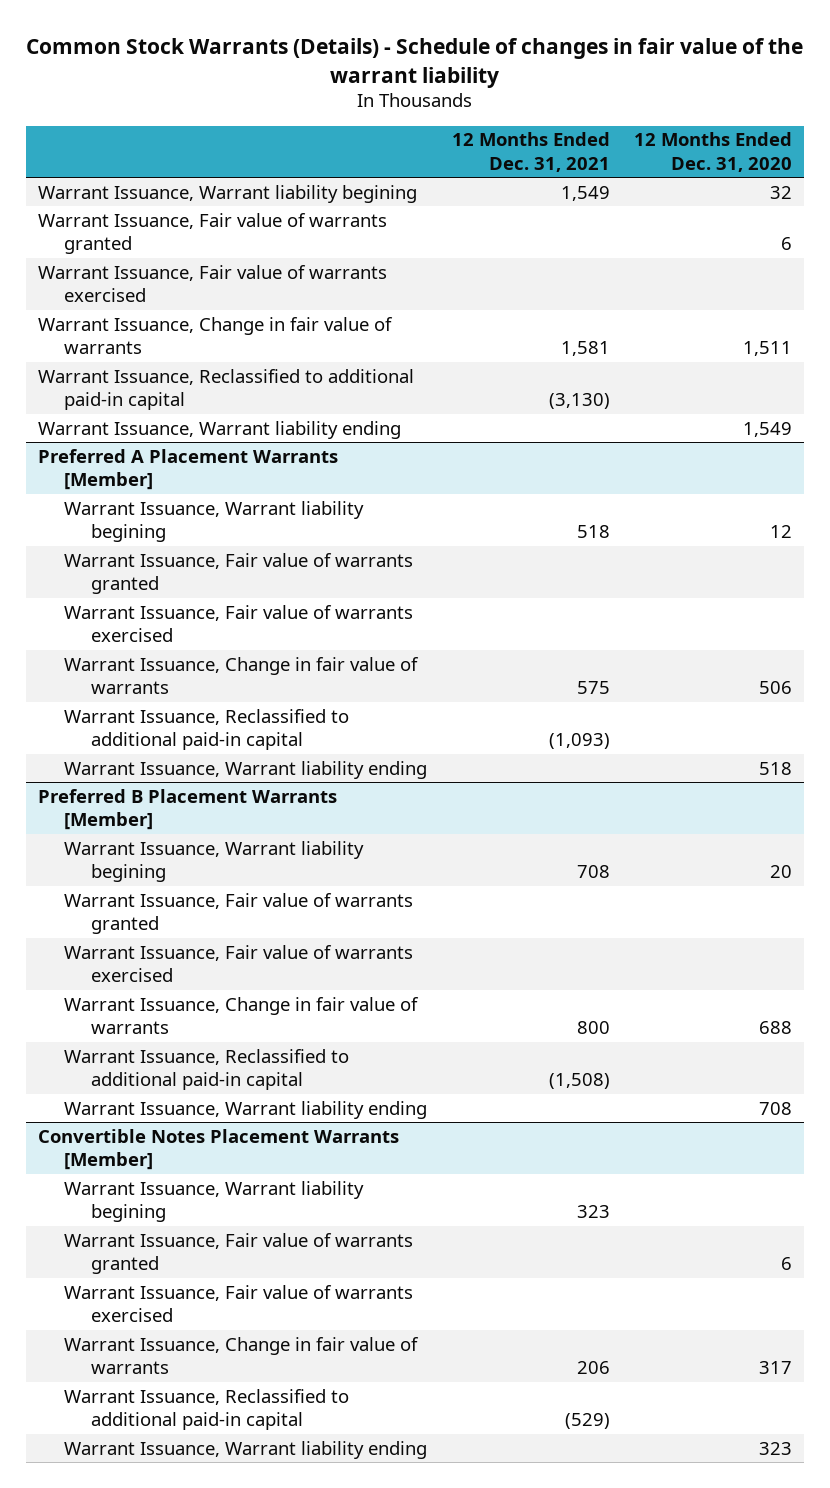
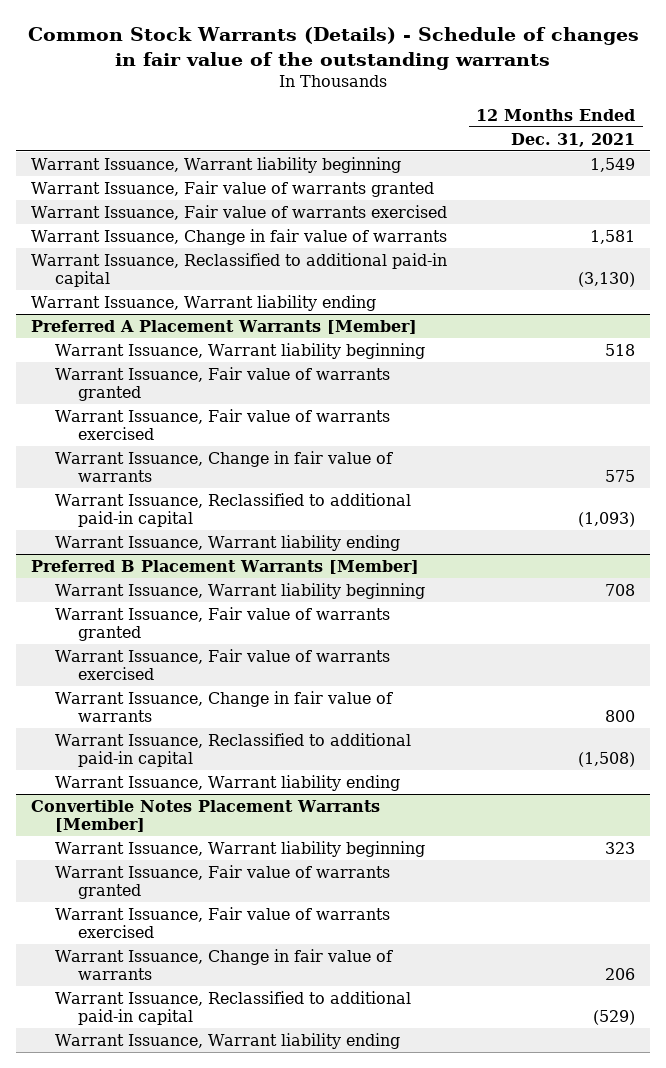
[25,38,803,88] Common Stock Warrants (Details) - Schedule of changes in fair value of the warrant liability -> [28,27,640,70] Common Stock Warrants (Details) - Schedule of changes in fair value of the outstanding warrants
[633,132,792,172] 12 Months Ended Dec. 31, 2020 -> none
[37,184,417,203] Warrant Issuance, Warrant liability begining -> [31,156,402,173] Warrant Issuance, Warrant liability beginning
[64,500,365,543] Warrant Issuance, Warrant liability begining -> [54,342,425,359] Warrant Issuance, Warrant liability beginning
[64,840,365,883] Warrant Issuance, Warrant liability begining -> [54,582,425,599] Warrant Issuance, Warrant liability beginning
[64,1180,365,1223] Warrant Issuance, Warrant liability begining -> [54,840,425,857] Warrant Issuance, Warrant liability beginning

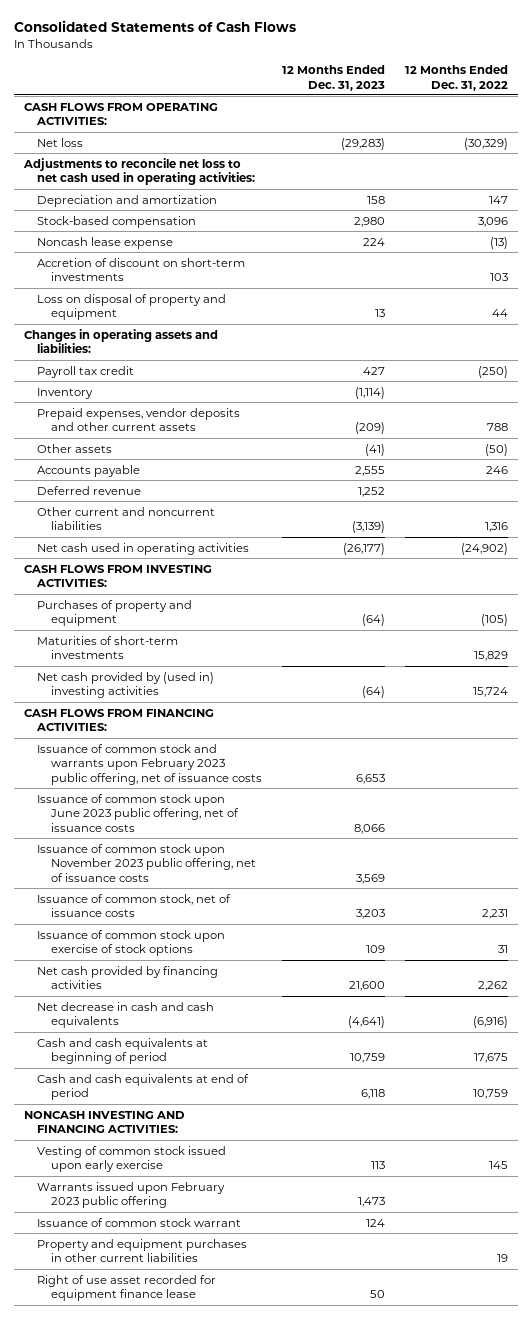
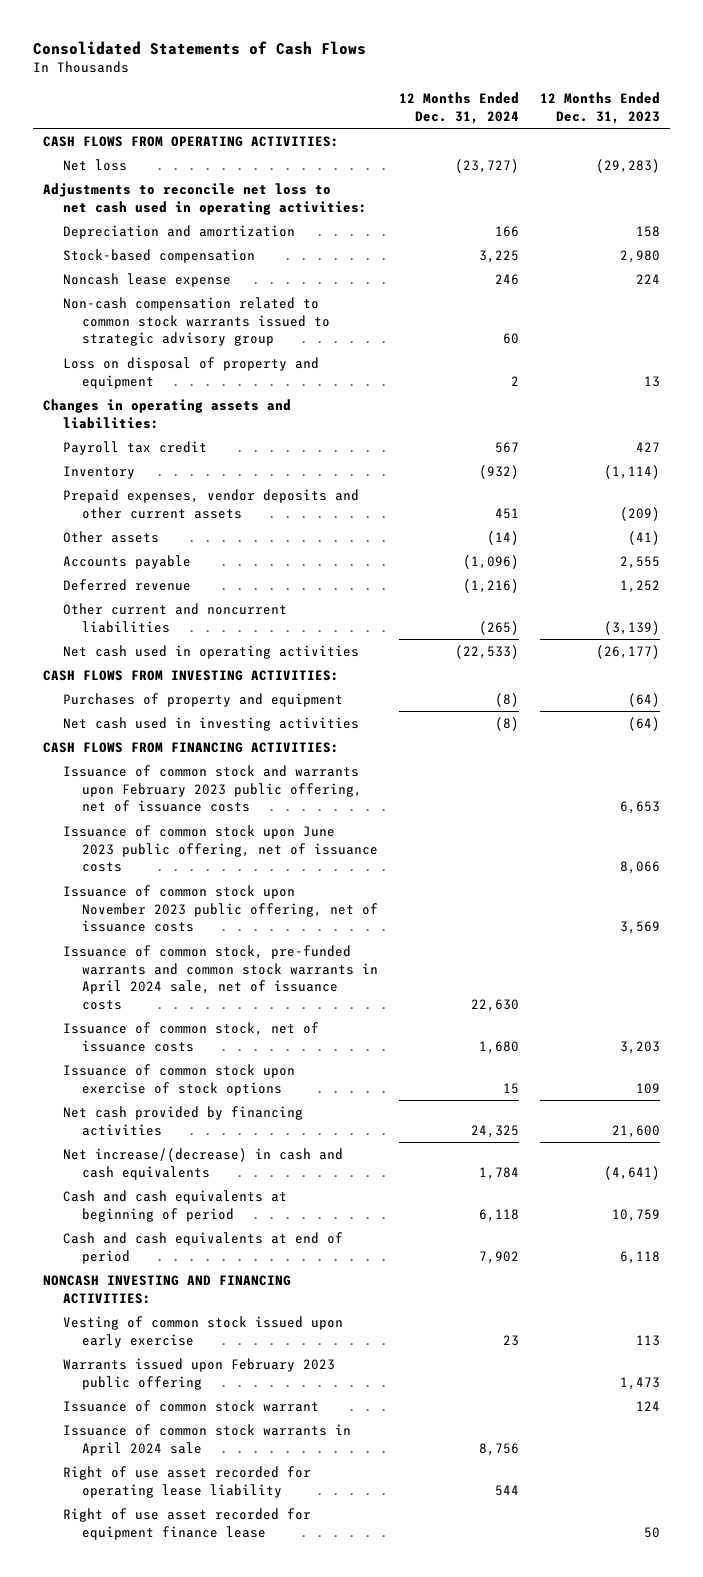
[405,64,509,91] 12 Months Ended Dec. 31, 2022 -> none
none -> [398,91,519,124] 12 Months Ended Dec. 31, 2024
[37,257,246,282] Accretion of discount on short-term investments -> none
none -> [62,296,330,347] Non-cash compensation related to common stock warrants issued to strategic advisory group
[37,635,179,660] Maturities of short-term investments -> none
[37,671,215,699] Net cash provided by (used in) investing activities -> [62,716,359,731] Net cash used in investing activities
none -> [62,944,378,1011] Issuance of common stock, pre-funded warrants and common stock warrants in April 2024 sale, net of issuance costs
[37,1001,215,1029] Net decrease in cash and cash equivalents -> [62,1147,343,1180] Net increase/(decrease) in cash and cash equivalents
[37,1238,248,1263] Property and equipment purchases in other current liabilities -> none
none -> [62,1423,351,1456] Issuance of common stock warrants in April 2024 sale
none -> [62,1465,311,1498] Right of use asset recorded for operating lease liability

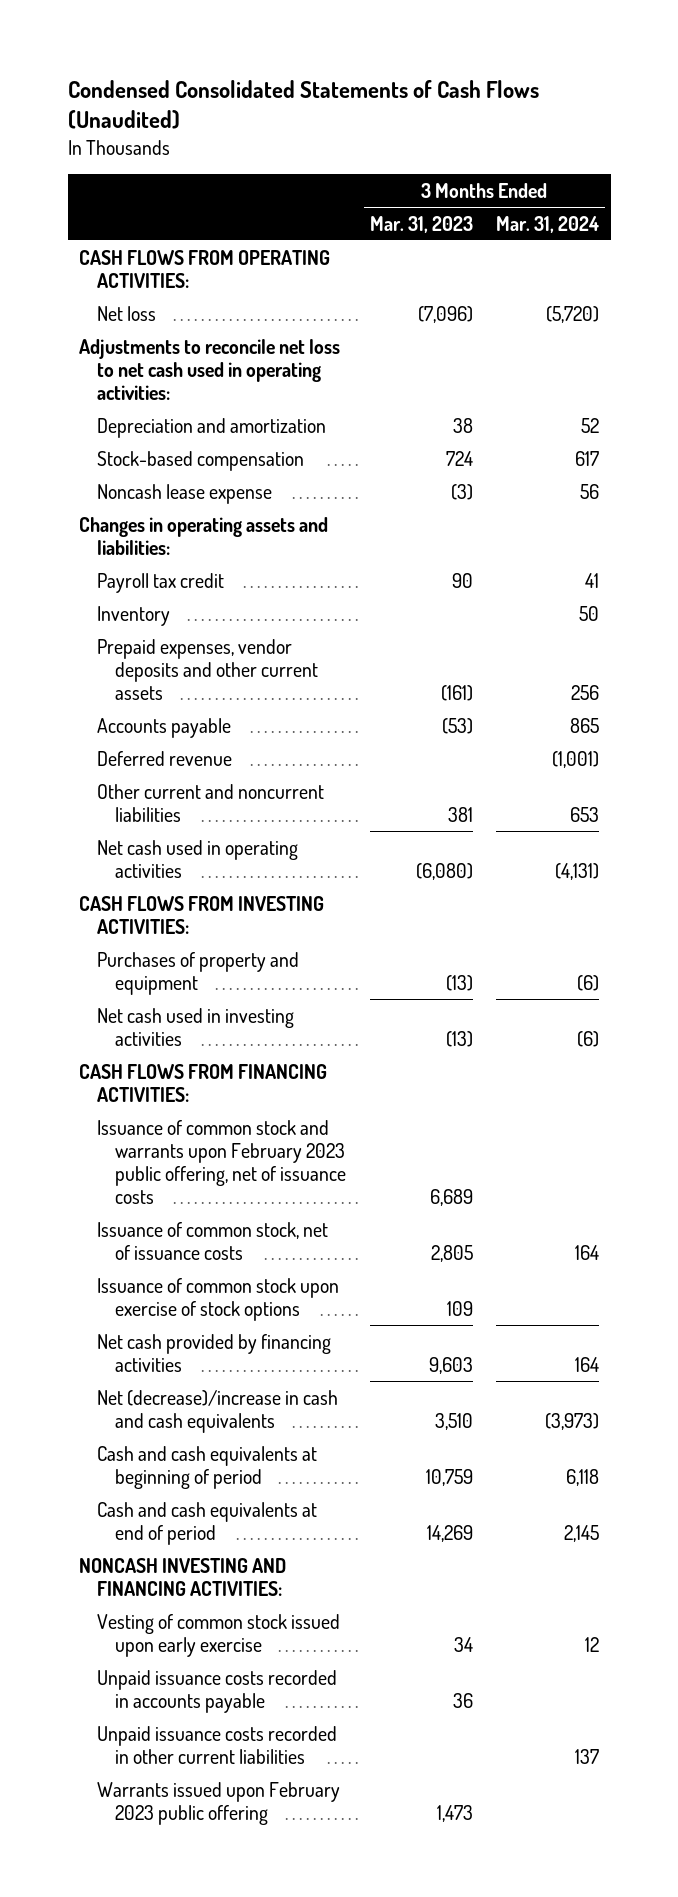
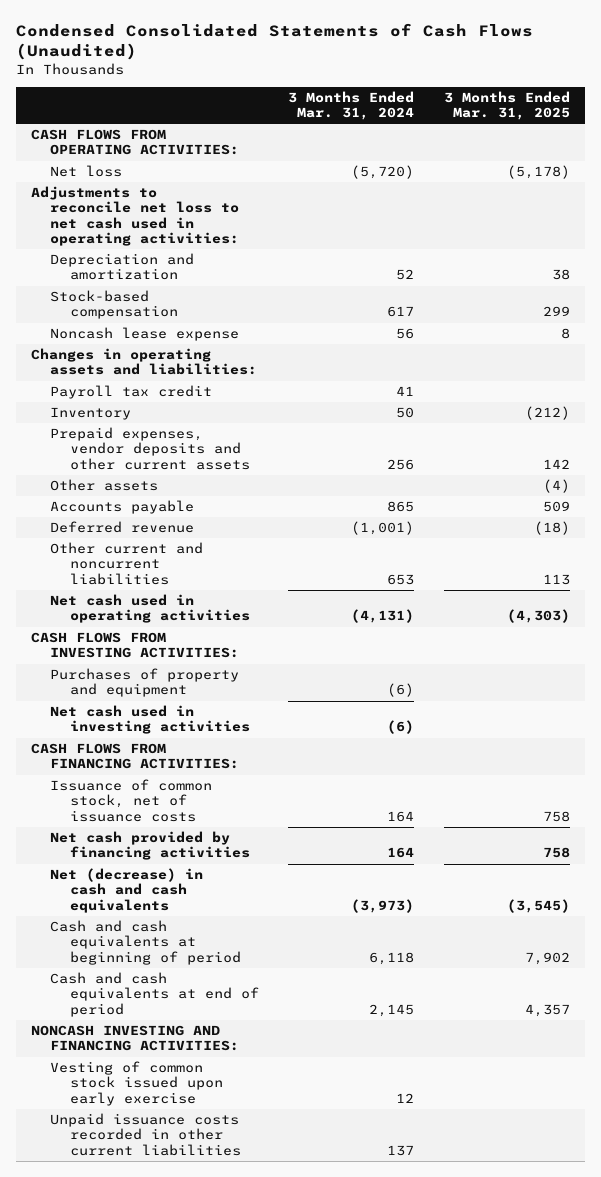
[369,215,473,233] Mar. 31, 2023 -> none
none -> [443,91,570,121] 3 Months Ended Mar. 31, 2025
none -> [50,479,159,492] Other assets
[97,1119,347,1204] Issuance of common stock and warrants upon February 2023 public offering, net of issuance costs -> none
[97,1277,340,1321] Issuance of common stock upon exercise of stock options -> none
[97,1389,339,1433] Net (decrease)/increase in cash and cash equivalents -> [50,868,204,913] Net (decrease) in cash and cash equivalents
[97,1669,338,1713] Unpaid issuance costs recorded in accounts payable -> none
[97,1781,341,1825] Warrants issued upon February 2023 public offering -> none

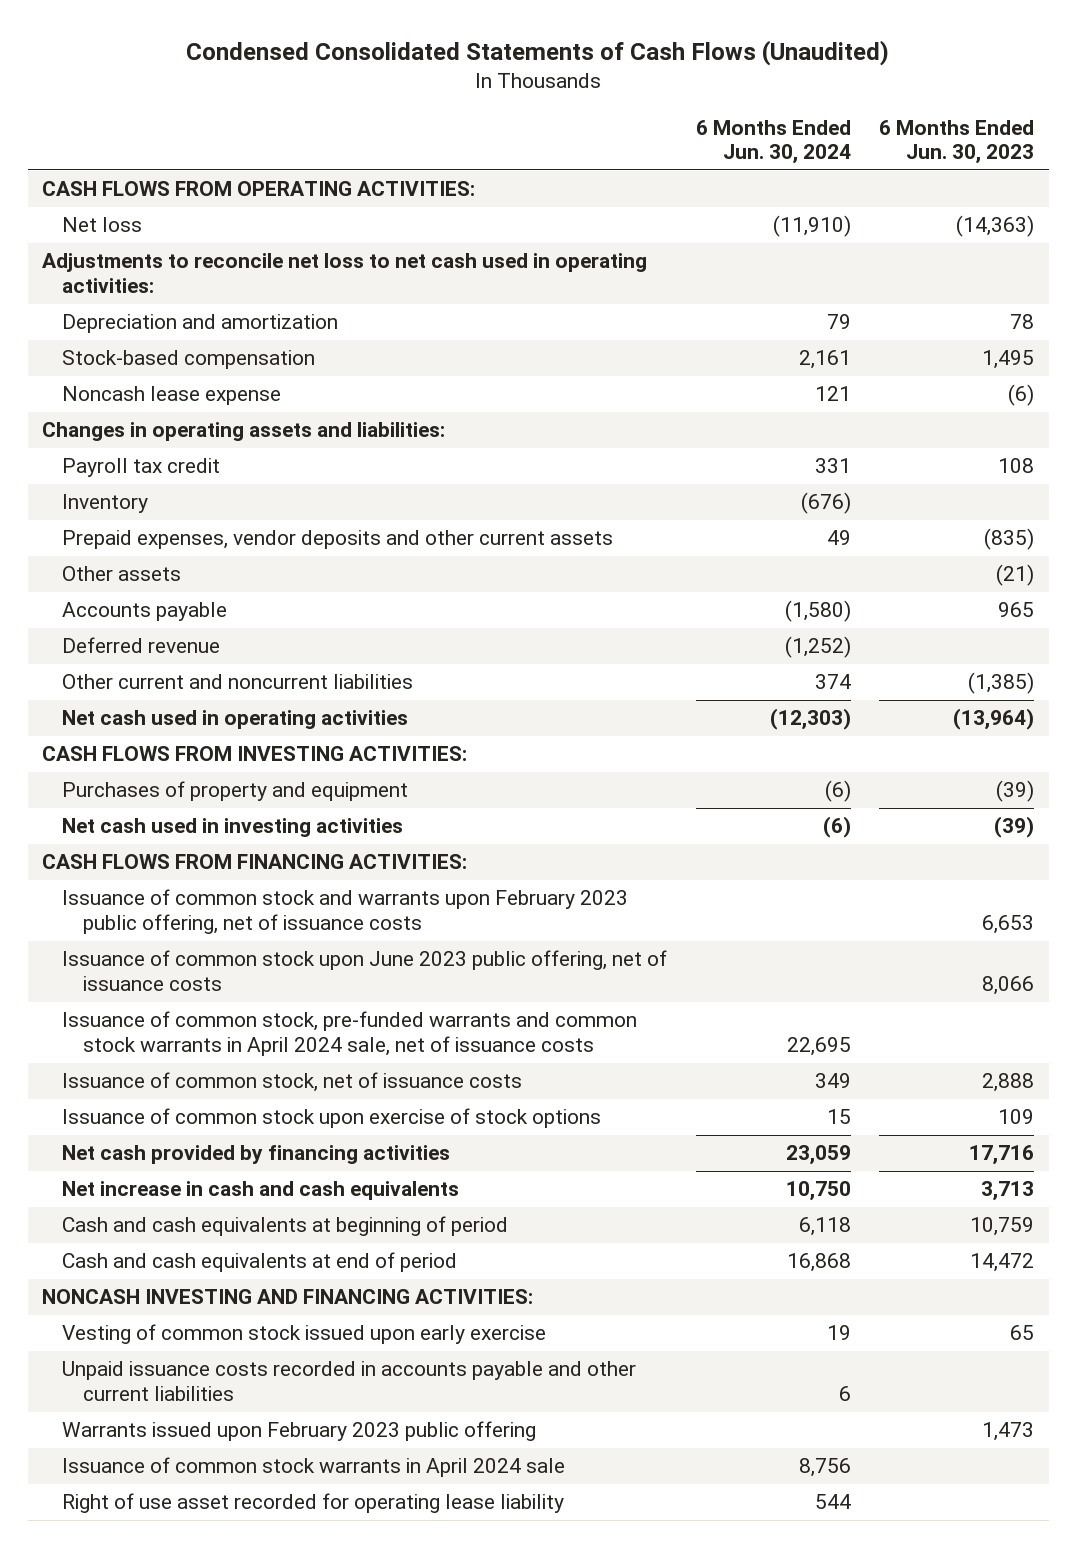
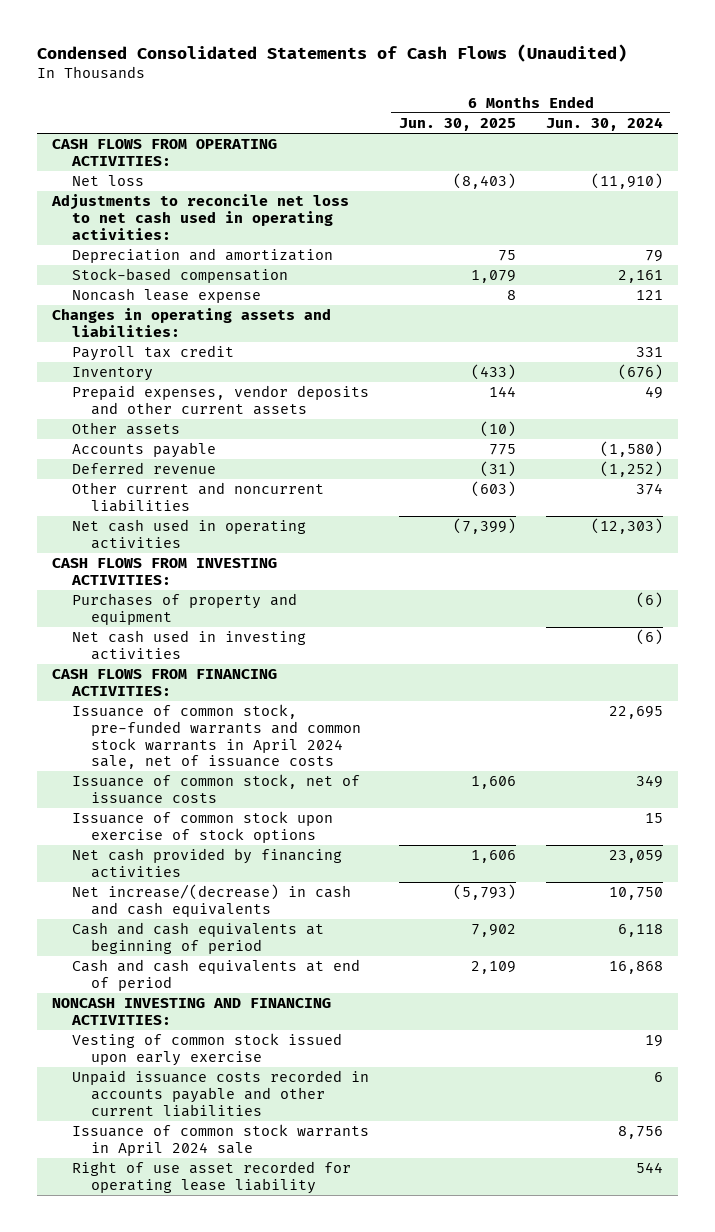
[879,119,1035,165] 6 Months Ended Jun. 30, 2023 -> none
none -> [398,117,516,131] Jun. 30, 2025
[62,889,629,935] Issuance of common stock and warrants upon February 2023 public offering, net of issuance costs -> none
[62,950,668,992] Issuance of common stock upon June 2023 public offering, net of issuance costs -> none
[62,1181,460,1201] Net increase in cash and cash equivalents -> [71,884,351,917] Net increase/(decrease) in cash and cash equivalents
[62,1421,537,1442] Warrants issued upon February 2023 public offering -> none

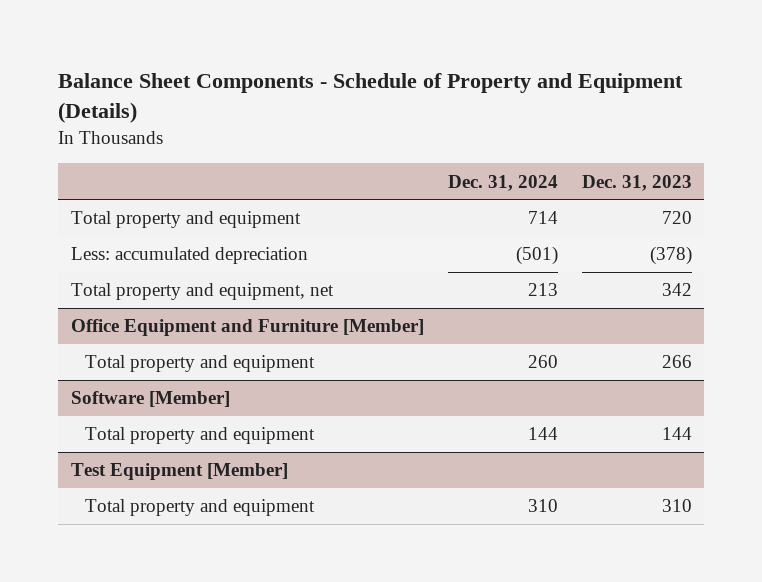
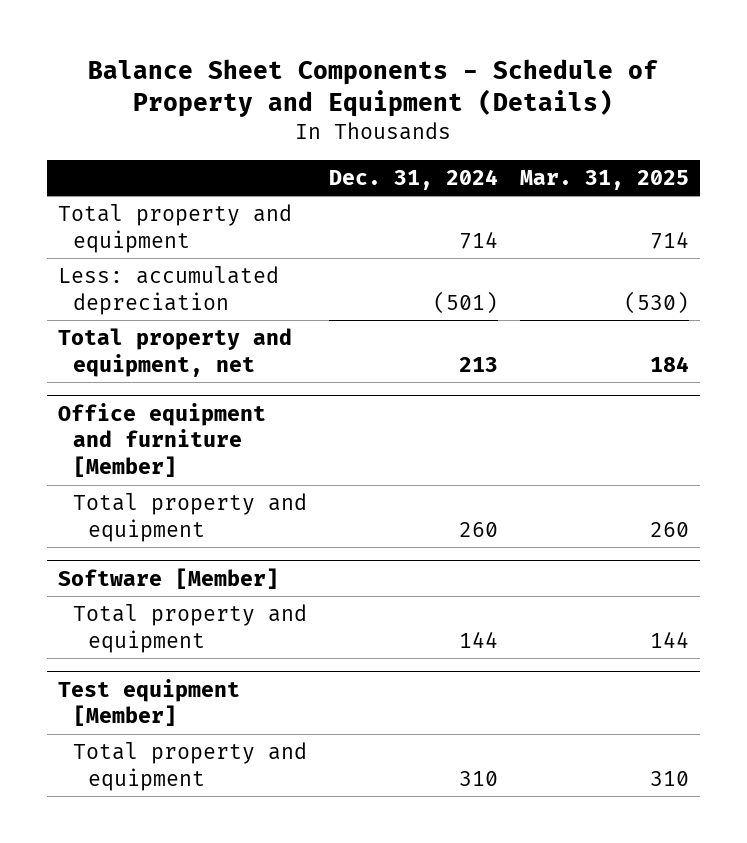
[581,174,692,191] Dec. 31, 2023 -> none
none -> [520,169,690,190] Mar. 31, 2025
[70,319,424,337] Office Equipment and Furniture [Member] -> [57,402,266,478] Office equipment and furniture [Member]
[70,463,288,481] Test Equipment [Member] -> [57,678,240,727] Test equipment [Member]

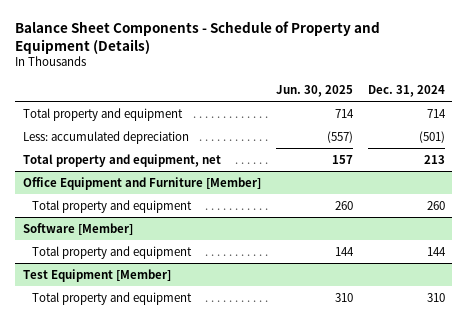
[520,169,690,190] Mar. 31, 2025 -> none
none -> [275,84,353,97] Jun. 30, 2025
[57,402,266,478] Office equipment and furniture [Member] -> [22,176,261,190] Office Equipment and Furniture [Member]
[57,678,240,727] Test equipment [Member] -> [22,268,171,282] Test Equipment [Member]

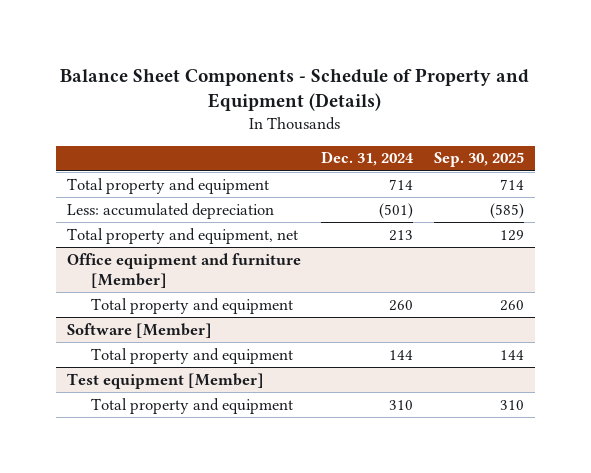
[275,84,353,97] Jun. 30, 2025 -> none
none -> [434,152,525,168] Sep. 30, 2025
[22,176,261,190] Office Equipment and Furniture [Member] -> [66,252,301,289] Office equipment and furniture [Member]
[22,268,171,282] Test Equipment [Member] -> [66,372,264,389] Test equipment [Member]

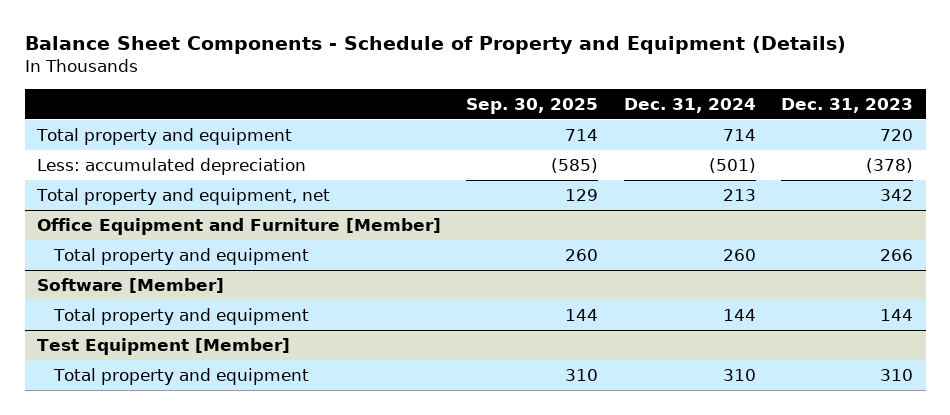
none -> [781,97,914,113] Dec. 31, 2023
[66,252,301,289] Office equipment and furniture [Member] -> [37,218,442,236] Office Equipment and Furniture [Member]
[66,372,264,389] Test equipment [Member] -> [37,338,291,356] Test Equipment [Member]

